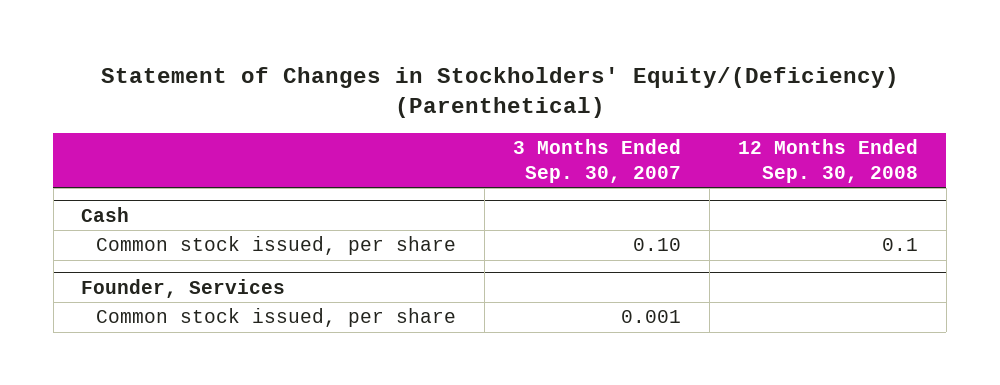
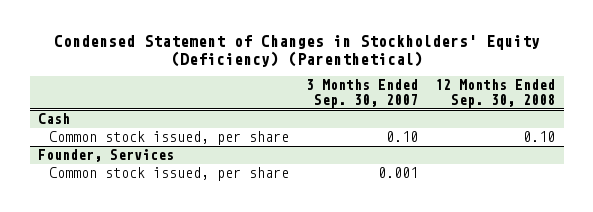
[100,67,899,119] Statement of Changes in Stockholders' Equity/(Deficiency) (Parenthetical) -> [53,35,540,67] Condensed Statement of Changes in Stockholders' Equity (Deficiency) (Parenthetical)
[882,238,919,252] 0.1 -> [523,131,556,143] 0.10

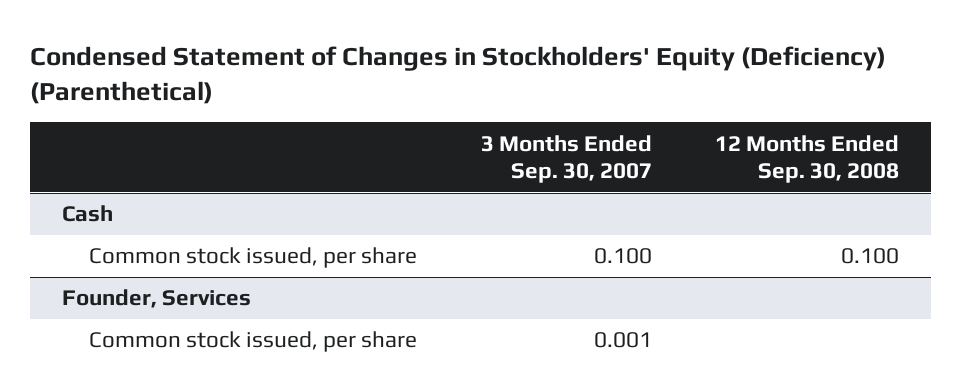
[386,131,419,143] 0.10 -> [593,248,652,265] 0.100
[523,131,556,143] 0.10 -> [841,248,900,265] 0.100

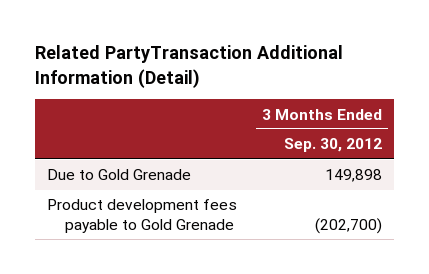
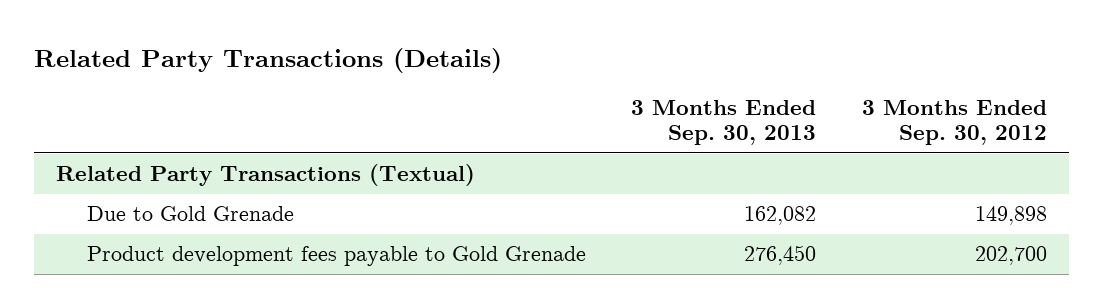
[35,45,344,88] Related PartyTransaction Additional Information (Detail) -> [33,47,502,73] Related Party Transactions (Details)
none -> [631,100,817,145] 3 Months Ended Sep. 30, 2013
none -> [56,164,476,187] Related Party Transactions (Textual)
[314,217,382,234] (202,700) -> [974,246,1047,266] 202,700

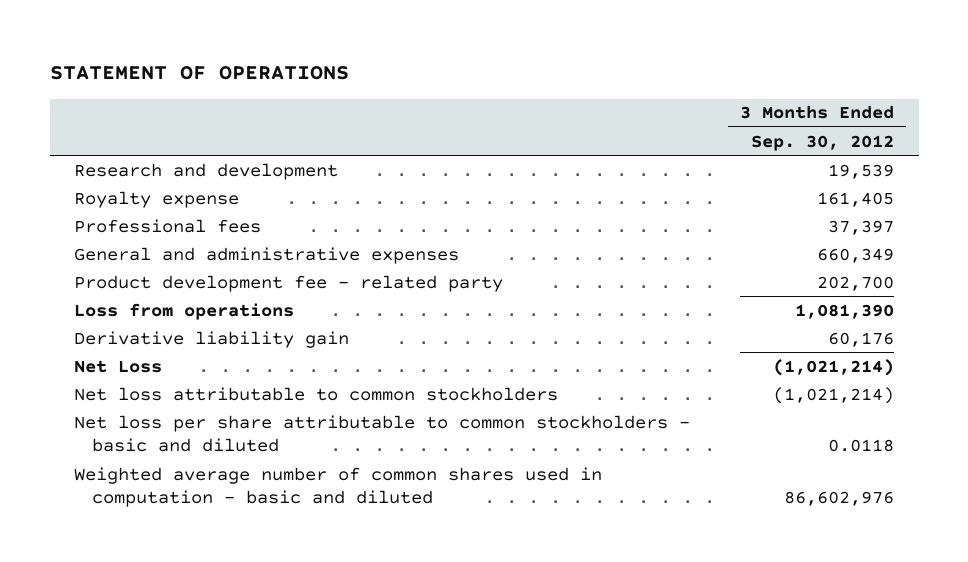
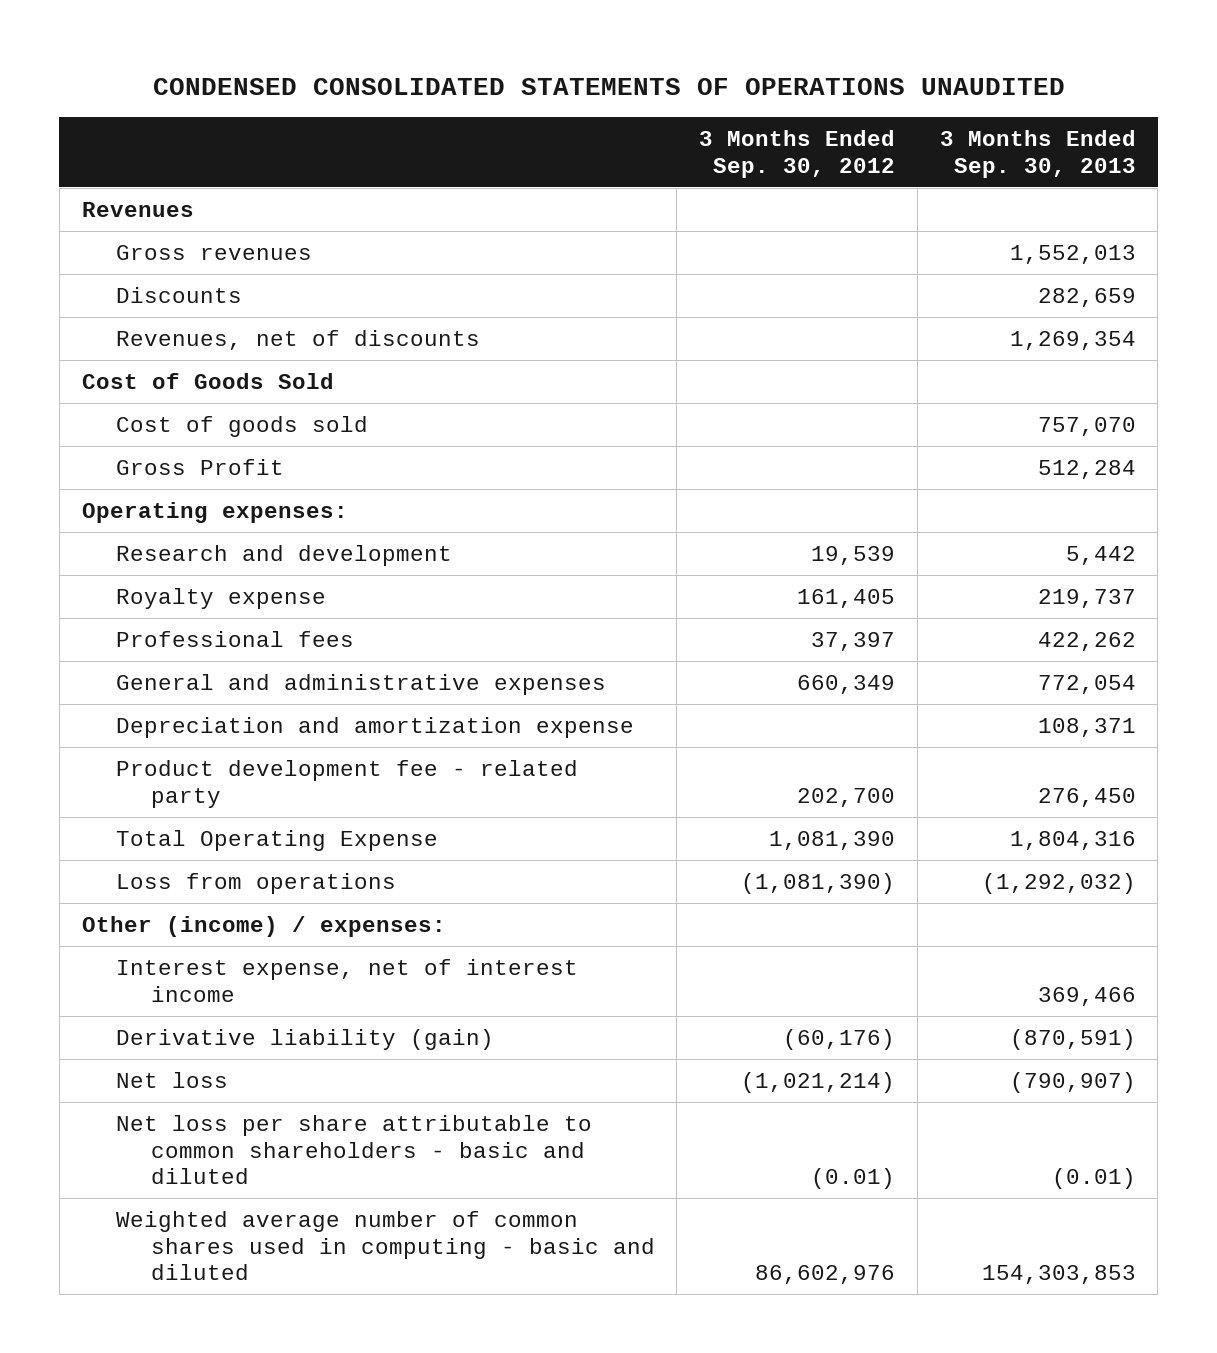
[49,66,349,81] STATEMENT OF OPERATIONS -> [152,77,1065,95] CONDENSED CONSOLIDATED STATEMENTS OF OPERATIONS UNAUDITED
none -> [939,130,1136,178] 3 Months Ended Sep. 30, 2013
none -> [81,201,194,217] Revenues
none -> [116,244,313,260] Gross revenues
none -> [116,286,243,303] Discounts
none -> [116,329,481,350] Revenues, net of discounts
none -> [81,372,334,389] Cost of Goods Sold
none -> [116,415,369,437] Cost of goods sold
none -> [116,458,285,475] Gross Profit
none -> [81,501,348,523] Operating expenses:
none -> [116,716,635,738] Depreciation and amortization expense
[74,386,559,401] Net loss attributable to common stockholders -> none
none -> [116,829,439,851] Total Operating Expense
[794,303,894,319] 1,081,390 -> [741,872,896,894] (1,081,390)
none -> [81,915,446,937] Other (income) / expenses:
none -> [116,958,579,1002] Interest expense, net of interest income
[74,330,350,348] Derivative liability gain -> [116,1028,495,1050] Derivative liability (gain)
[827,331,894,347] 60,176 -> [783,1028,896,1050] (60,176)
[74,359,163,373] Net Loss -> [116,1071,229,1088] Net loss
[74,414,691,453] Net loss per share attributable to common stockholders - basic and diluted -> [116,1114,593,1185] Net loss per share attributable to common shareholders - basic and diluted
[827,439,894,453] 0.0118 -> [811,1168,896,1190] (0.01)
[74,466,603,508] Weighted average number of common shares used in computation - basic and diluted -> [116,1210,655,1281] Weighted average number of common shares used in computing - basic and diluted

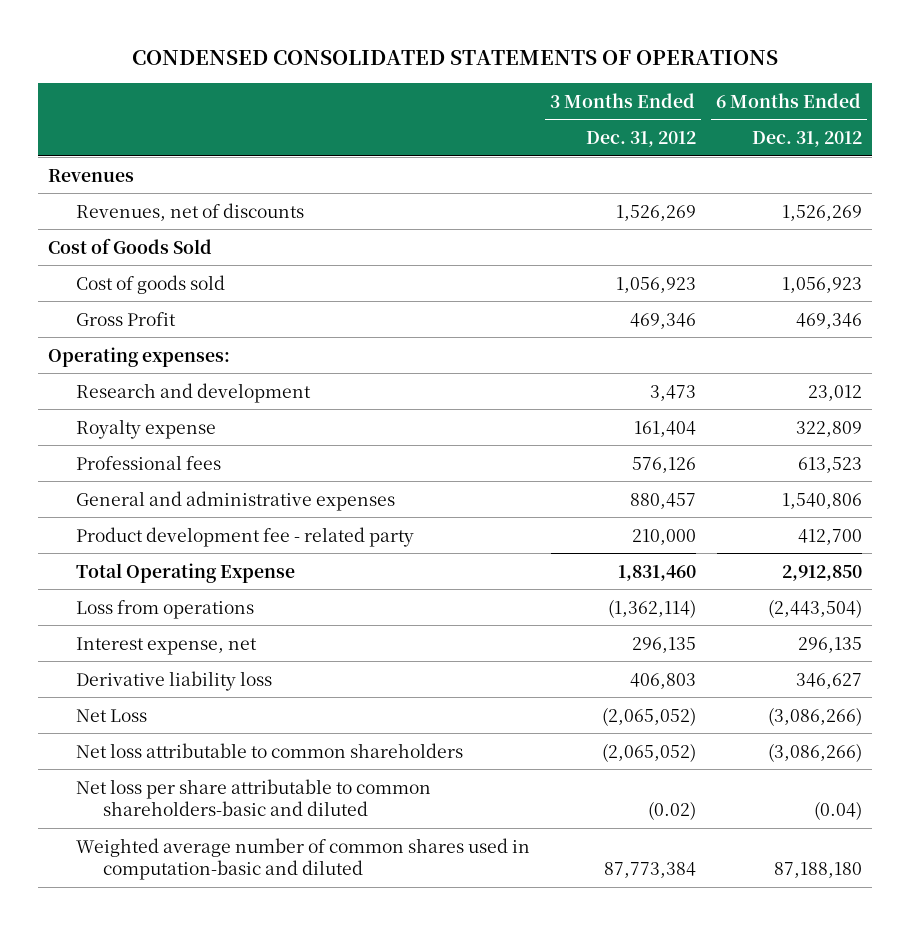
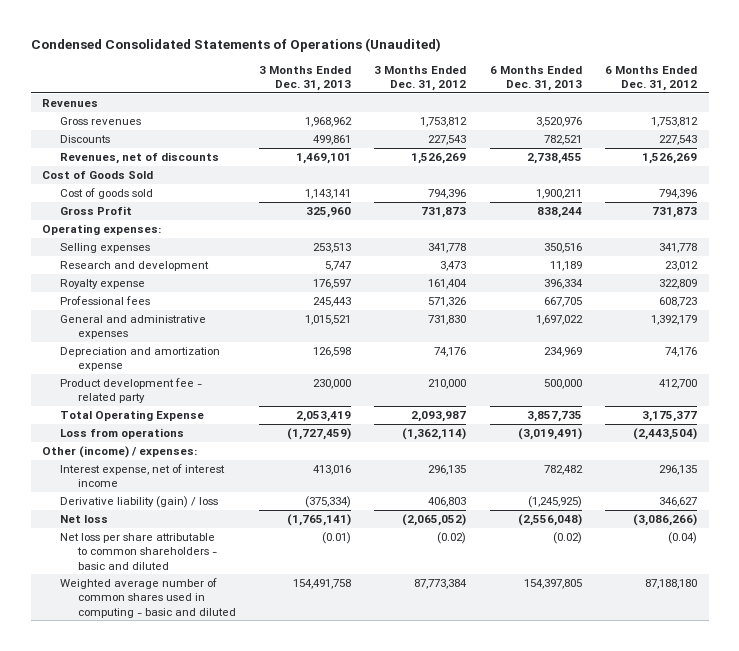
[132,50,779,66] CONDENSED CONSOLIDATED STATEMENTS OF OPERATIONS -> [30,37,441,52] Condensed Consolidated Statements of Operations (Unaudited)
none -> [259,65,352,92] 3 Months Ended Dec. 31, 2013
none -> [489,65,582,92] 6 Months Ended Dec. 31, 2013
none -> [60,116,142,125] Gross revenues
none -> [60,134,111,143] Discounts
[615,276,696,293] 1,056,923 -> [428,188,467,199] 794,396
[781,276,862,293] 1,056,923 -> [658,188,697,199] 794,396
[629,312,696,329] 469,346 -> [421,206,467,218] 731,873
[795,312,862,329] 469,346 -> [651,206,697,218] 731,873
none -> [60,242,151,253] Selling expenses
[631,456,696,473] 576,126 -> [428,296,467,307] 571,326
[797,456,862,473] 613,523 -> [658,296,697,307] 608,723
[629,492,696,509] 880,457 -> [428,314,467,325] 731,830
[781,492,862,509] 1,540,806 -> [650,314,697,325] 1,392,179
none -> [60,346,221,372] Depreciation and amortization expense
[617,564,696,581] 1,831,460 -> [411,410,467,422] 2,093,987
[781,564,862,581] 2,912,850 -> [641,410,697,422] 3,175,377
[75,742,463,758] Net loss attributable to common shareholders -> none
none -> [42,445,198,458] Other (income) / expenses:
[75,636,257,655] Interest expense, net -> [60,463,226,488] Interest expense, net of interest income
[75,670,272,691] Derivative liability loss -> [60,495,219,508] Derivative liability (gain) / loss
[75,708,147,722] Net Loss -> [60,514,109,523] Net loss
[75,778,431,817] Net loss per share attributable to common shareholders-basic and diluted -> [60,532,217,570] Net loss per share attributable to common shareholders - basic and diluted
[75,837,530,881] Weighted average number of common shares used in computation-basic and diluted -> [60,577,236,618] Weighted average number of common shares used in computing - basic and diluted

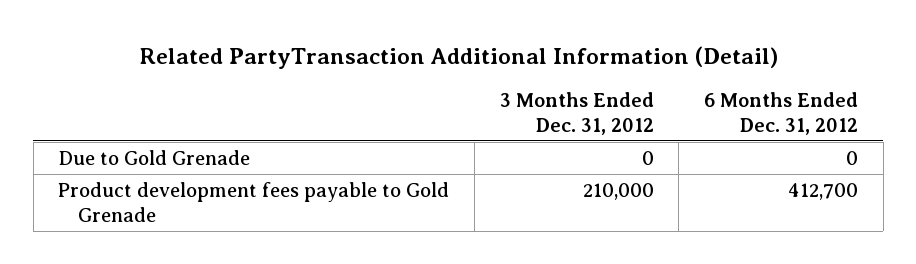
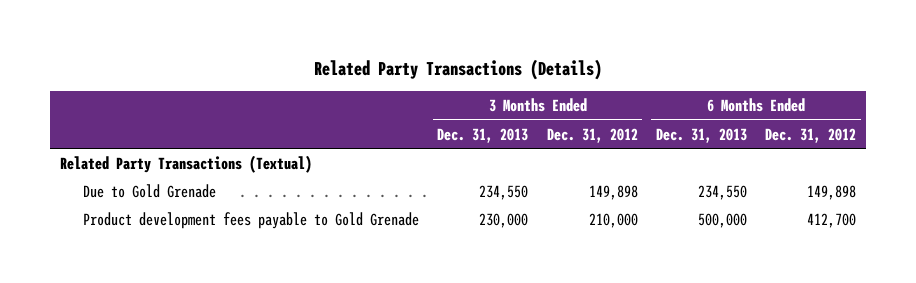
[139,46,779,70] Related PartyTransaction Additional Information (Detail) -> [313,59,602,81] Related Party Transactions (Details)
none -> [437,127,529,143] Dec. 31, 2013
none -> [656,127,748,143] Dec. 31, 2013
none -> [59,154,312,173] Related Party Transactions (Textual)
[641,150,654,165] 0 -> [588,184,638,200] 149,898
[846,150,859,165] 0 -> [807,184,857,200] 149,898

